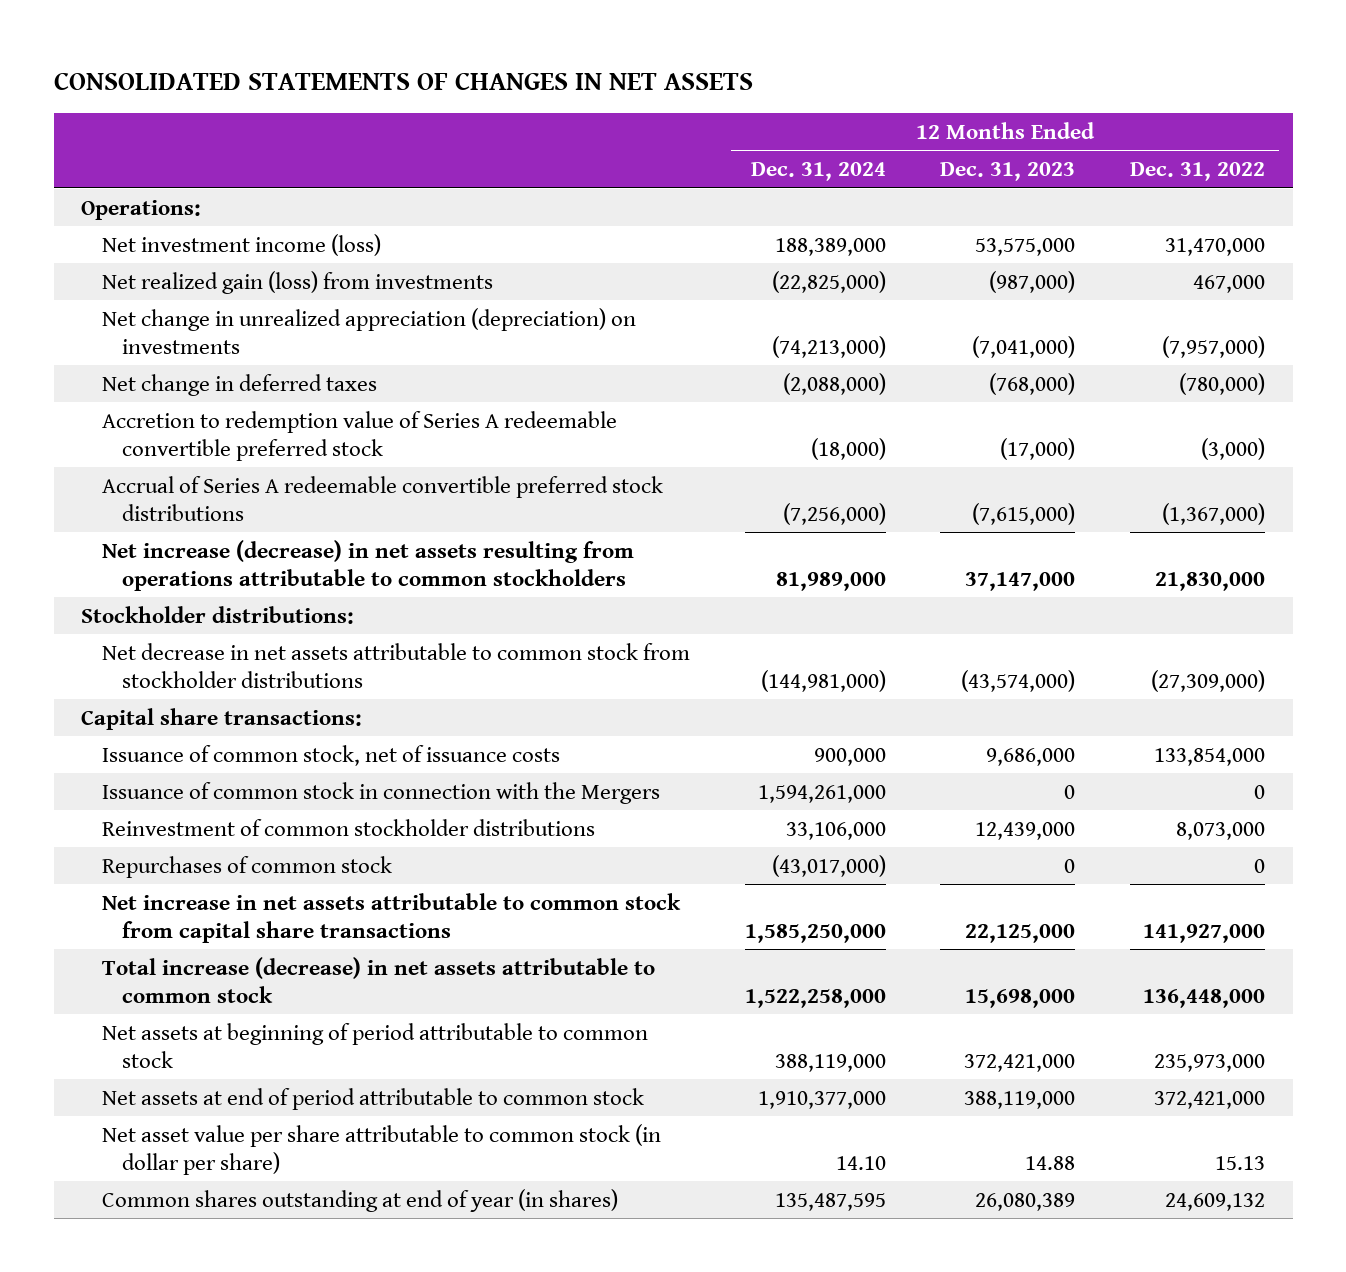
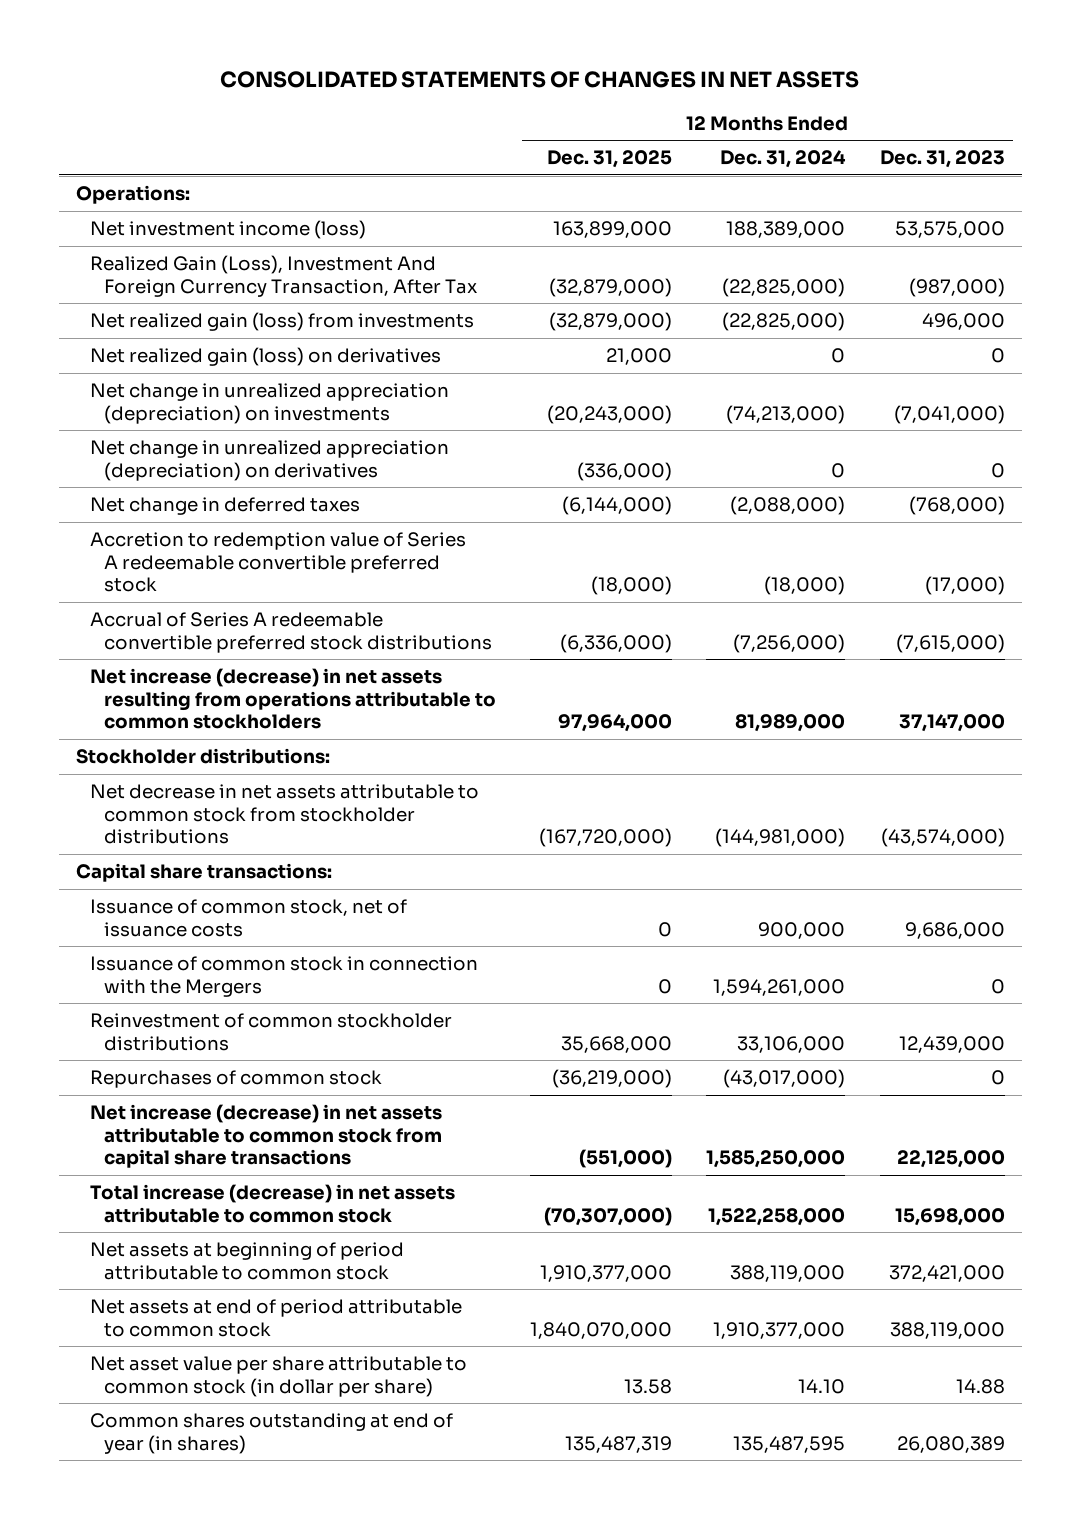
[1130,162,1266,182] Dec. 31, 2022 -> none
none -> [547,150,673,169] Dec. 31, 2025
none -> [90,254,478,297] Realized Gain (Loss), Investment And Foreign Currency Transaction, After Tax
[989,270,1076,293] (987,000) -> [921,312,1005,330] 496,000
none -> [90,346,442,366] Net realized gain (loss) on derivatives
none -> [90,439,450,481] Net change in unrealized appreciation (depreciation) on derivatives
[101,892,681,943] Net increase in net assets attributable to common stock from capital share transactions -> [90,1103,443,1169] Net increase (decrease) in net assets attributable to common stock from capital share transactions

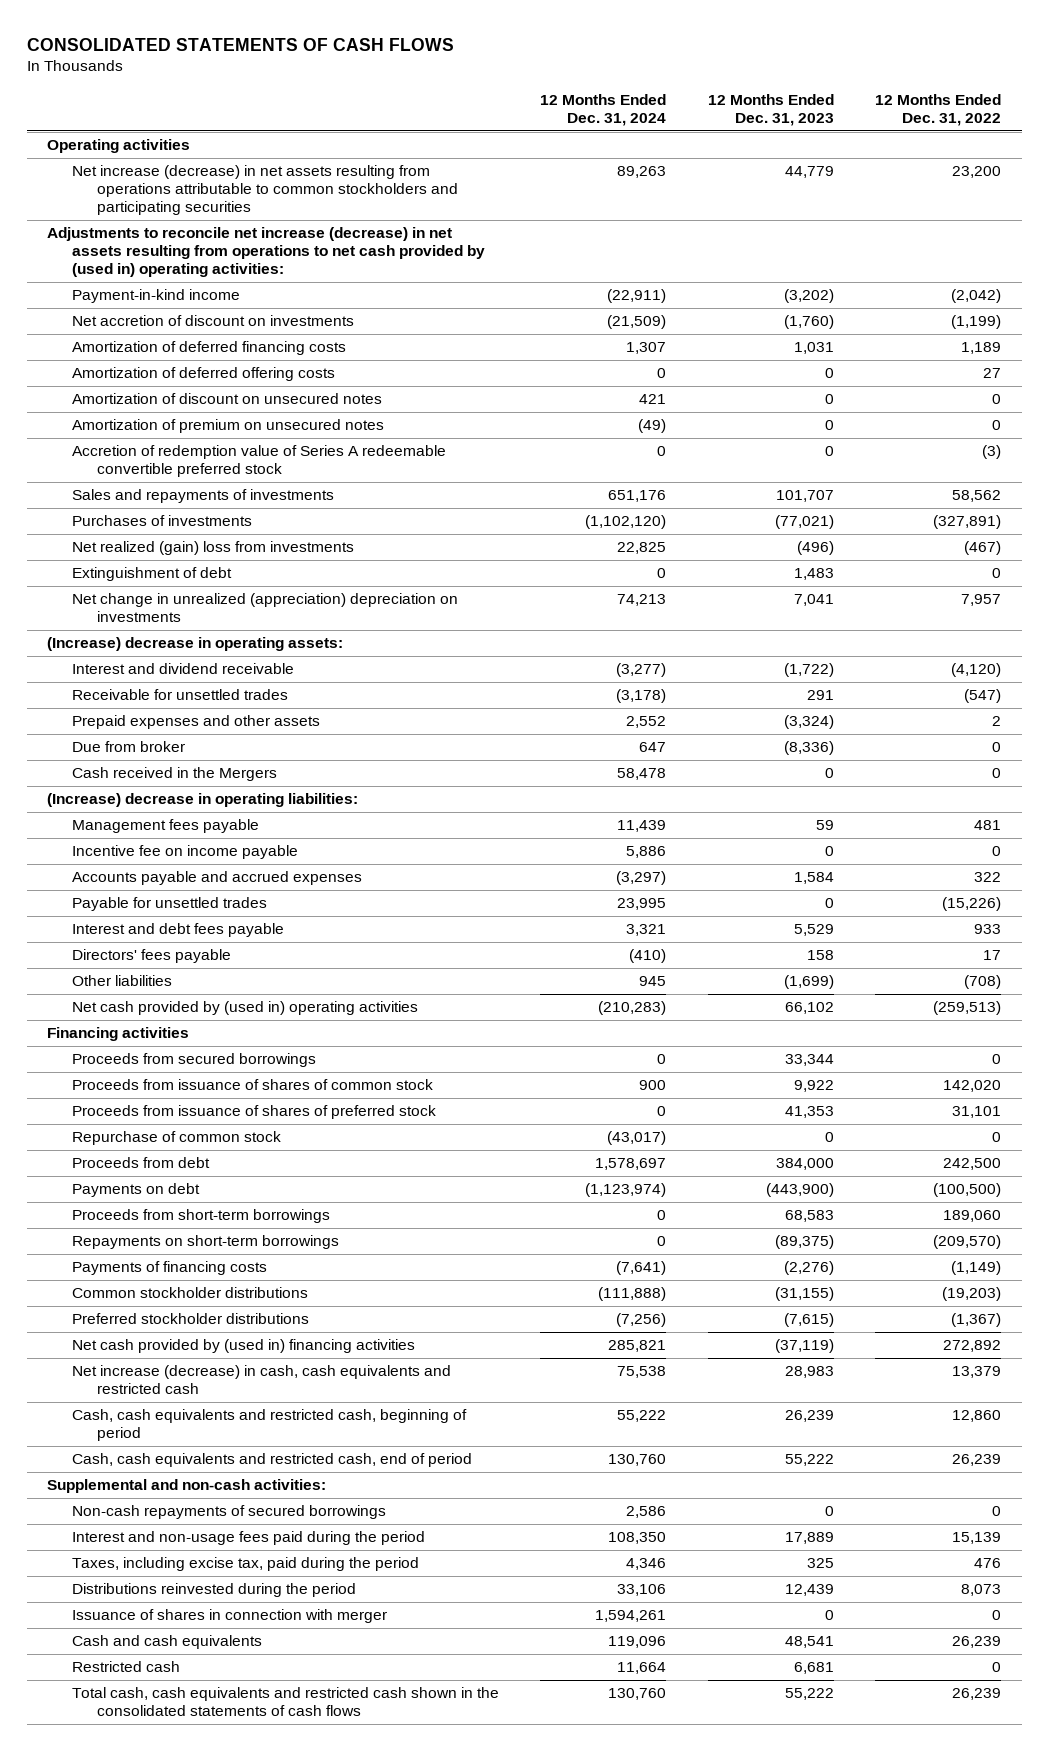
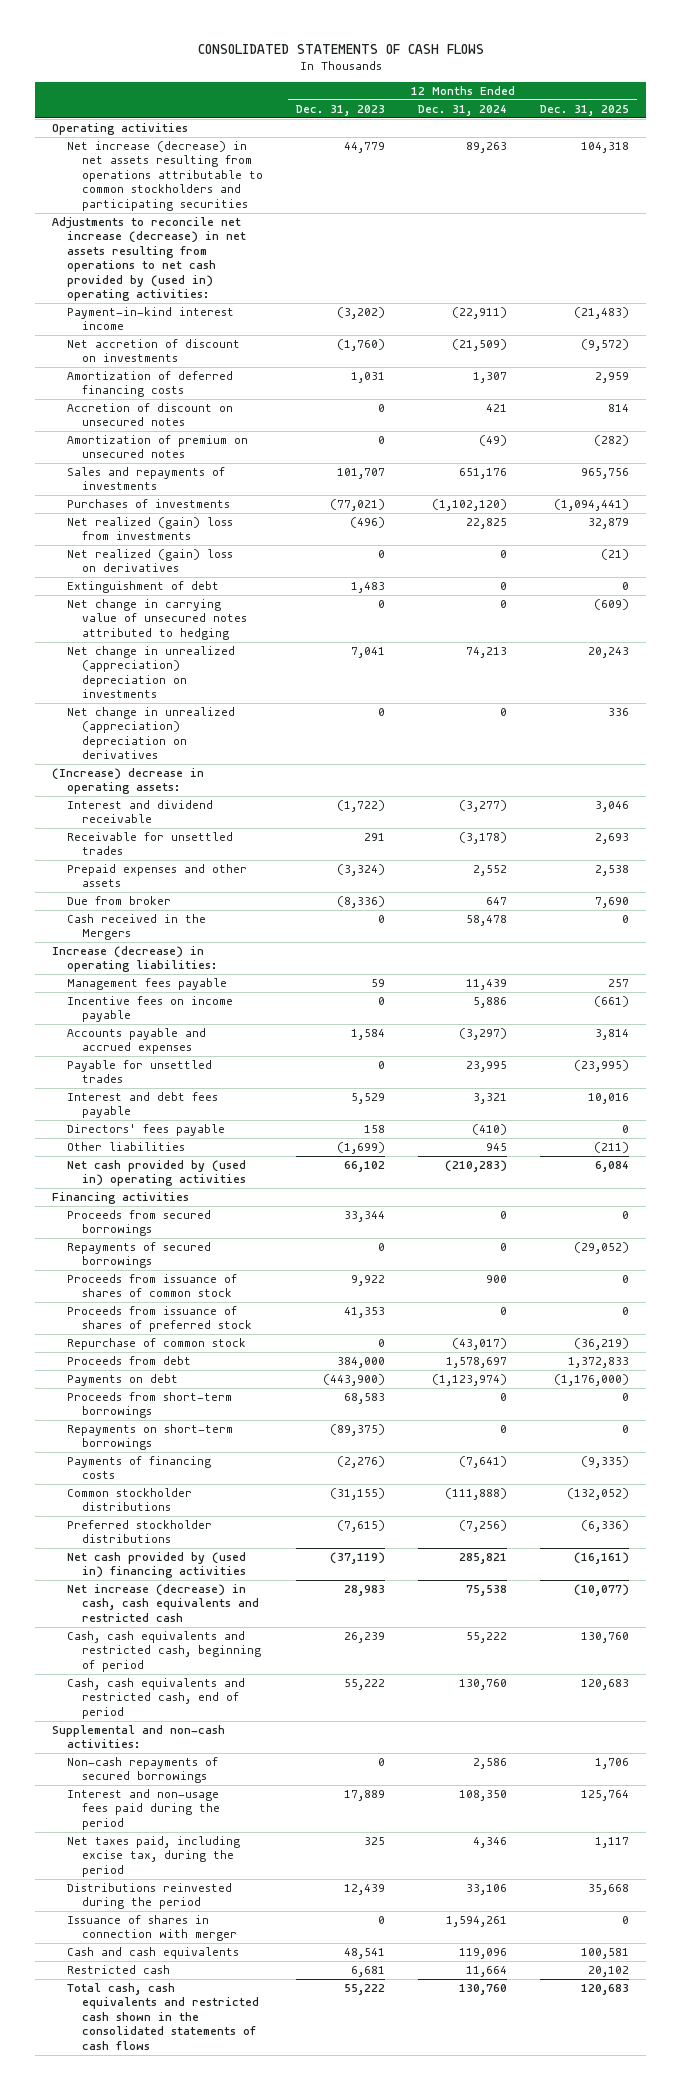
[875,94,1002,126] 12 Months Ended Dec. 31, 2022 -> none
none -> [540,104,630,116] Dec. 31, 2025
[71,289,240,304] Payment-in-kind income -> [66,307,234,331] Payment-in-kind interest income
[71,367,335,382] Amortization of deferred offering costs -> none
[71,393,382,405] Amortization of discount on unsecured notes -> [66,403,233,427] Accretion of discount on unsecured notes
[71,445,446,478] Accretion of redemption value of Series A redeemable convertible preferred stock -> none
none -> [66,549,233,573] Net realized (gain) loss on derivatives
none -> [66,599,247,640] Net change in carrying value of unsecured notes attributed to hedging
none -> [66,707,235,760] Net change in unrealized (appreciation) depreciation on derivatives
[47,793,359,808] (Increase) decrease in operating liabilities: -> [51,946,217,973] Increase (decrease) in operating liabilities:
[71,845,298,860] Incentive fee on income payable -> [66,996,233,1023] Incentive fees on income payable
none -> [66,1242,211,1269] Repayments of secured borrowings
[71,1557,419,1572] Taxes, including excise tax, paid during the period -> [66,1836,240,1877] Net taxes paid, including excise tax, during the period

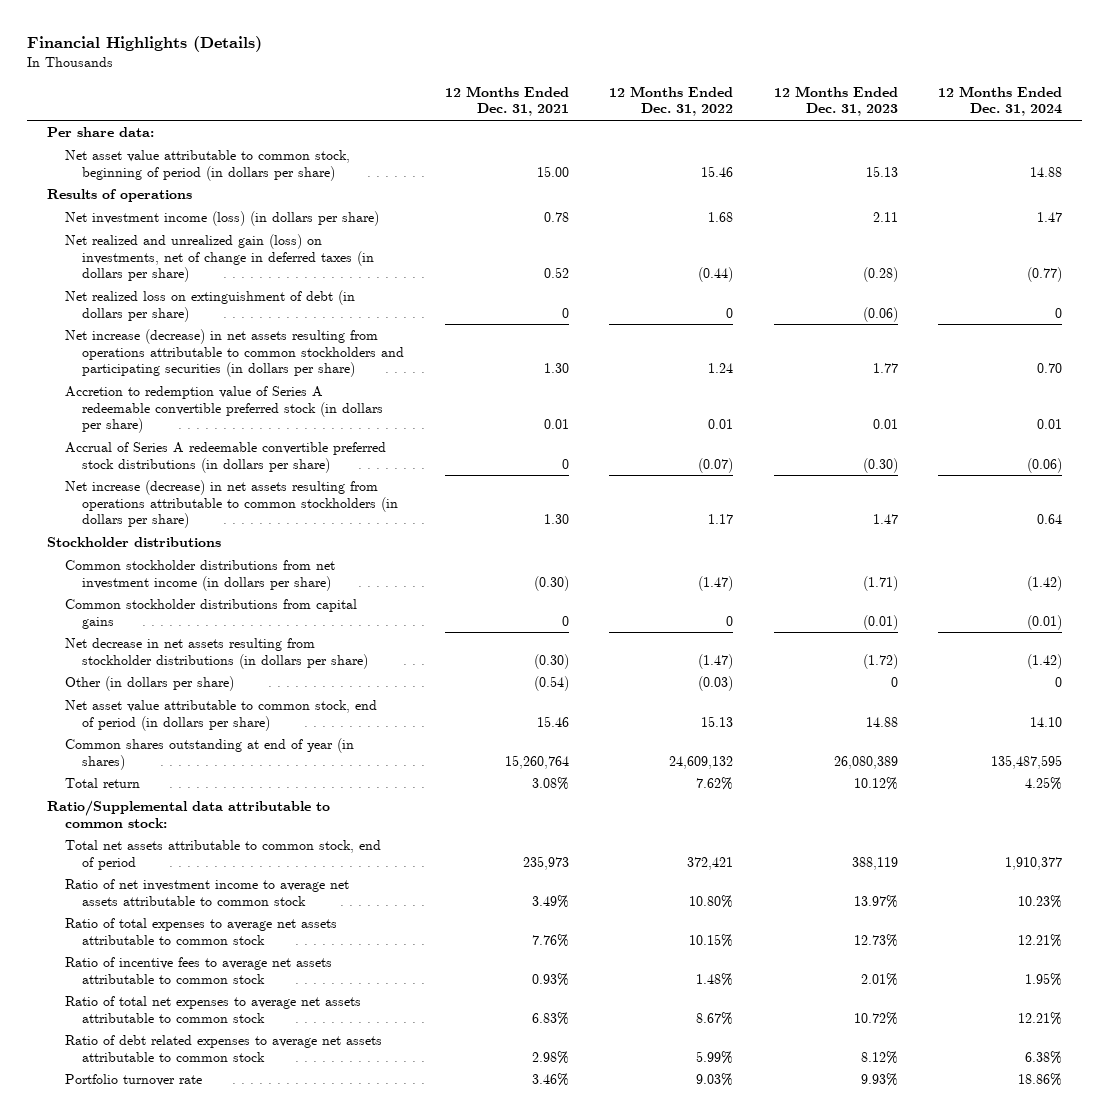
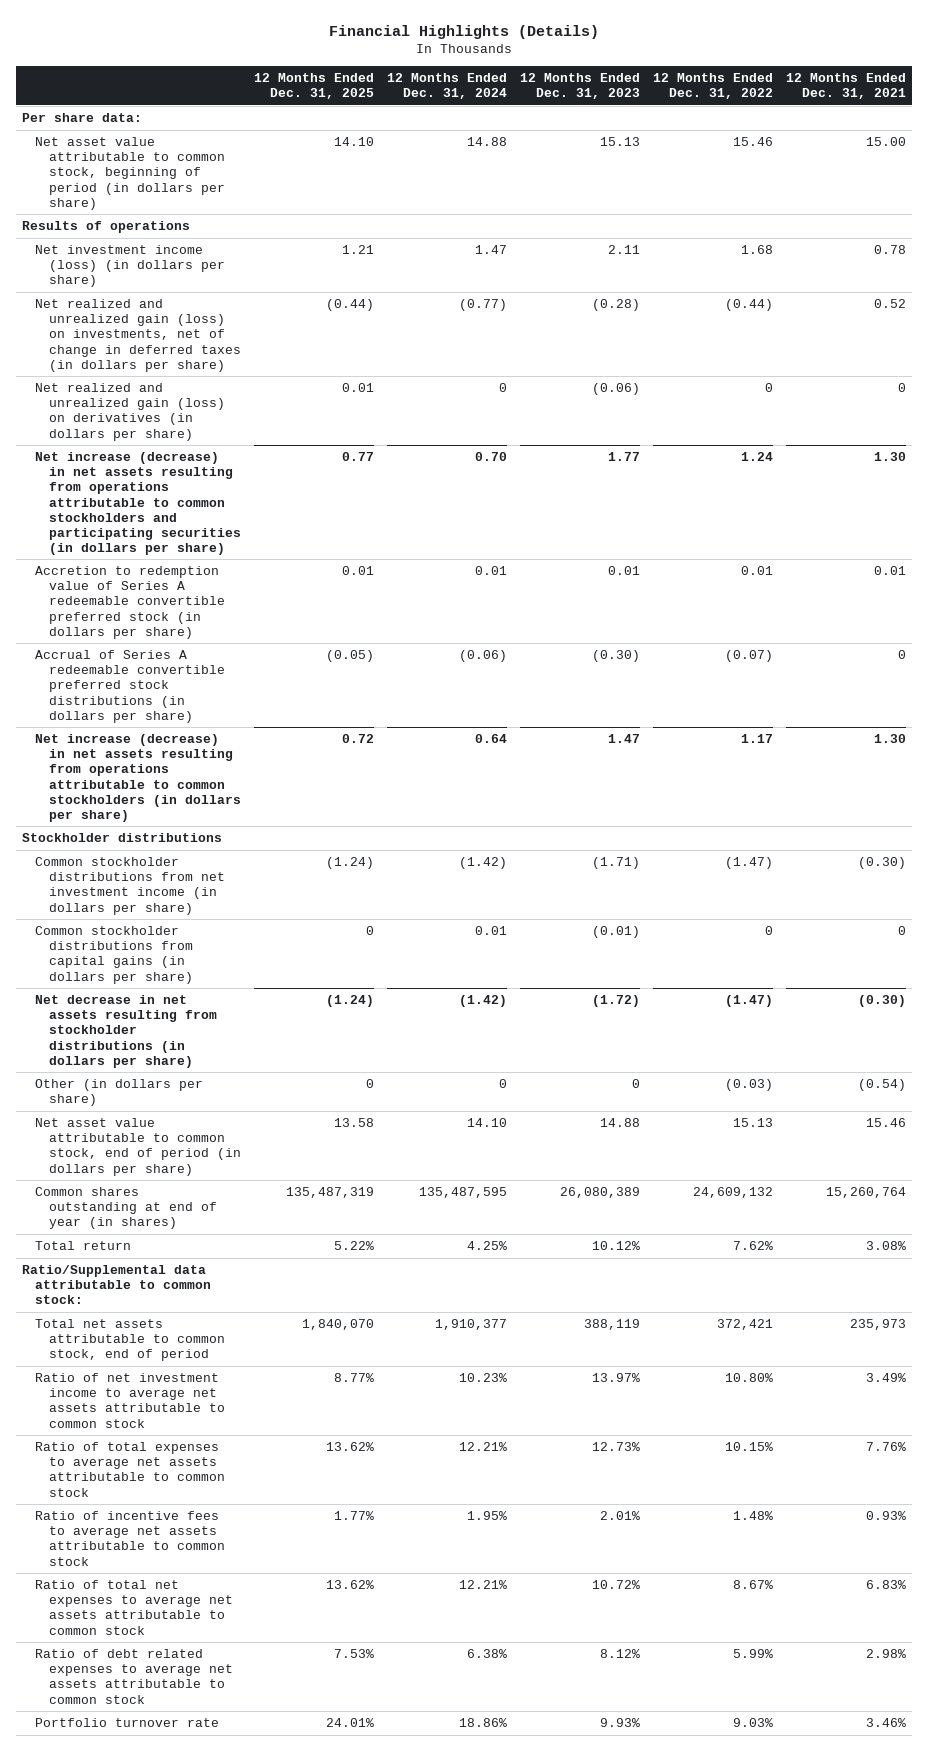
none -> [253,73,374,100] 12 Months Ended Dec. 31, 2025
[64,290,355,322] Net realized loss on extinguishment of debt (in dollars per share) -> [35,383,225,441] Net realized and unrealized gain (loss) on derivatives (in dollars per share)
[64,599,357,629] Common stockholder distributions from capital gains -> [35,926,193,984] Common stockholder distributions from capital gains (in dollars per share)
[1026,614,1062,630] (0.01) -> [474,926,507,936] 0.01

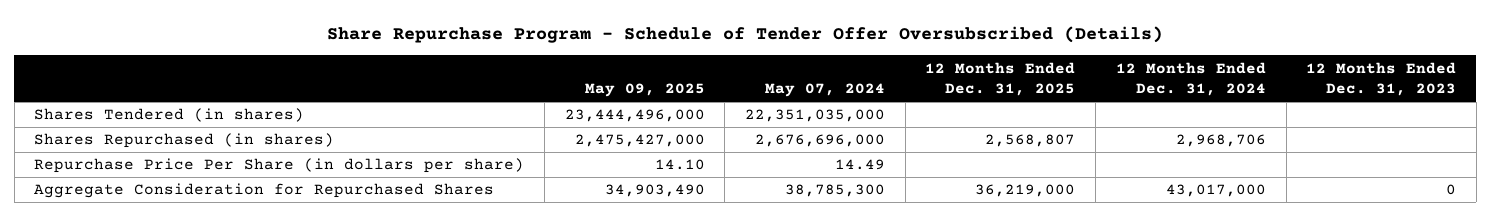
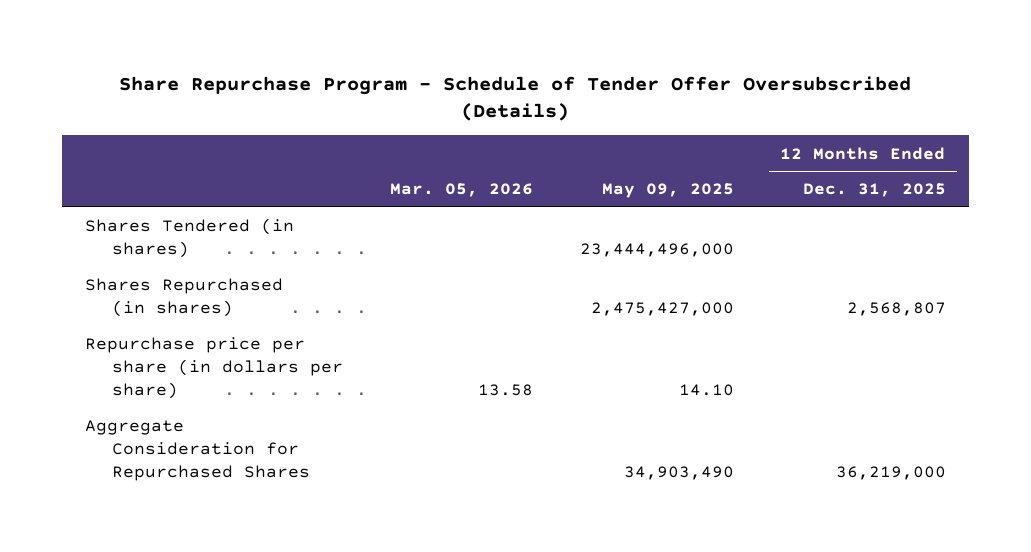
[765,83,886,98] May 07, 2024 -> none
[1115,61,1266,97] 12 Months Ended Dec. 31, 2024 -> none
[1306,61,1457,97] 12 Months Ended Dec. 31, 2023 -> none
none -> [390,183,534,198] Mar. 05, 2026
[34,158,525,174] Repurchase Price Per Share (in dollars per share) -> [85,337,344,400] Repurchase price per share (in dollars per share)

